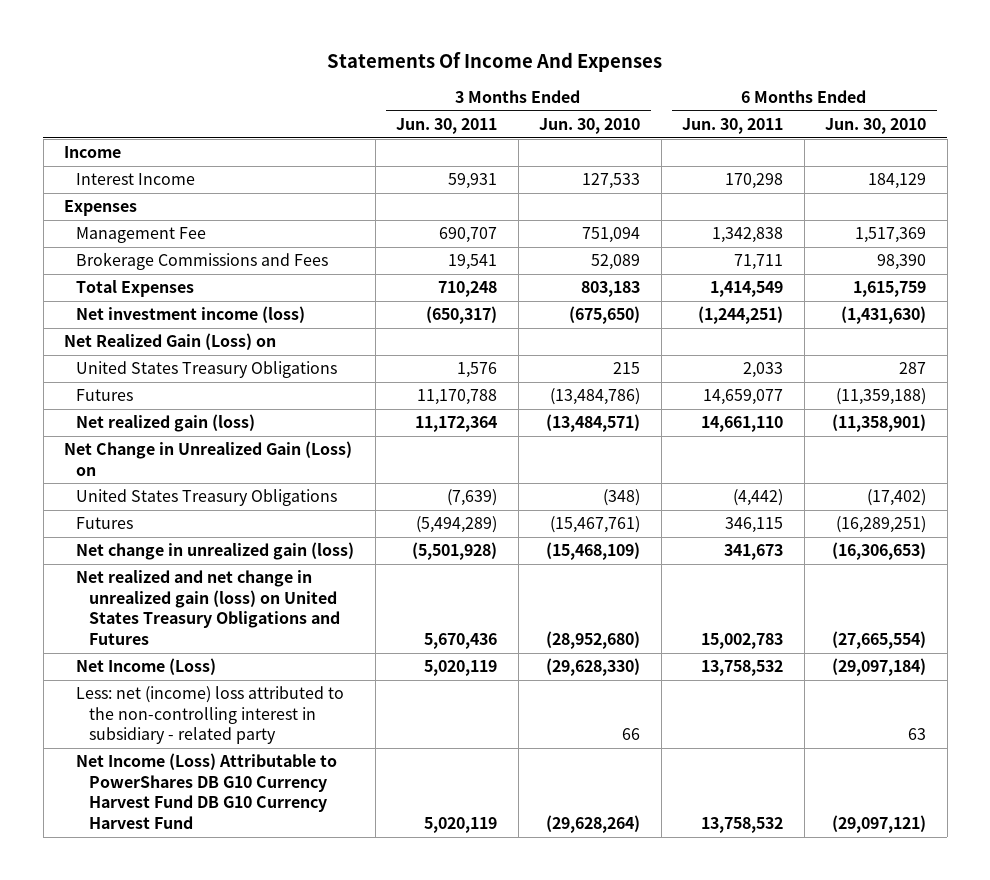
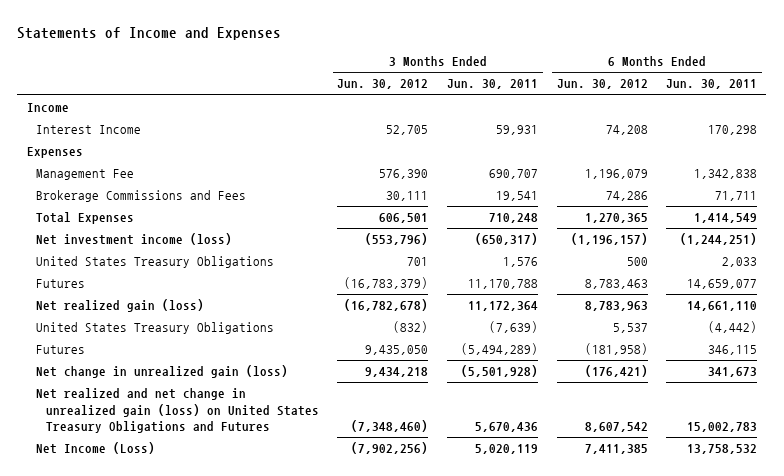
[327,51,663,72] Statements Of Income And Expenses -> [17,27,282,41] Statements of Income and Expenses
[539,117,641,134] Jun. 30, 2010 -> none
[825,117,927,134] Jun. 30, 2010 -> none
none -> [337,79,429,90] Jun. 30, 2012
none -> [556,79,648,90] Jun. 30, 2012
[64,333,277,351] Net Realized Gain (Loss) on -> none
[64,441,353,476] Net Change in Unrealized Gain (Loss) on -> none
[76,686,345,745] Less: net (income) loss attributed to the non-controlling interest in subsidiary - related party -> none
[76,753,338,829] Net Income (Loss) Attributable to PowerShares DB G10 Currency Harvest Fund DB G10 Currency Harvest Fund -> none

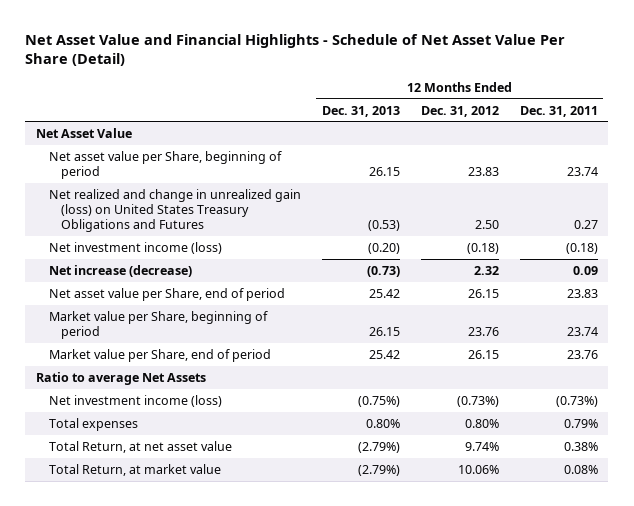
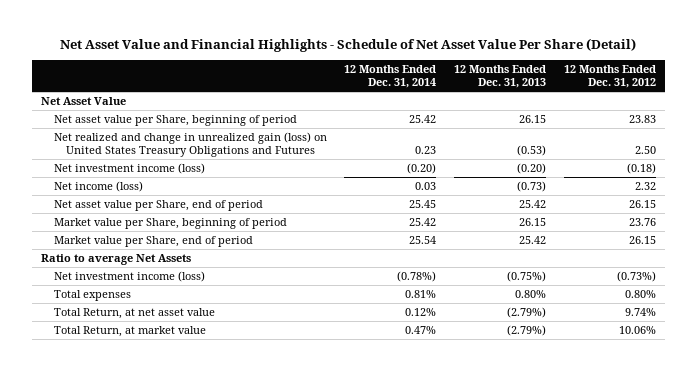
[519,105,598,117] Dec. 31, 2011 -> none
none -> [344,65,437,89] 12 Months Ended Dec. 31, 2014
[48,264,192,277] Net increase (decrease) -> [53,181,143,193] Net income (loss)

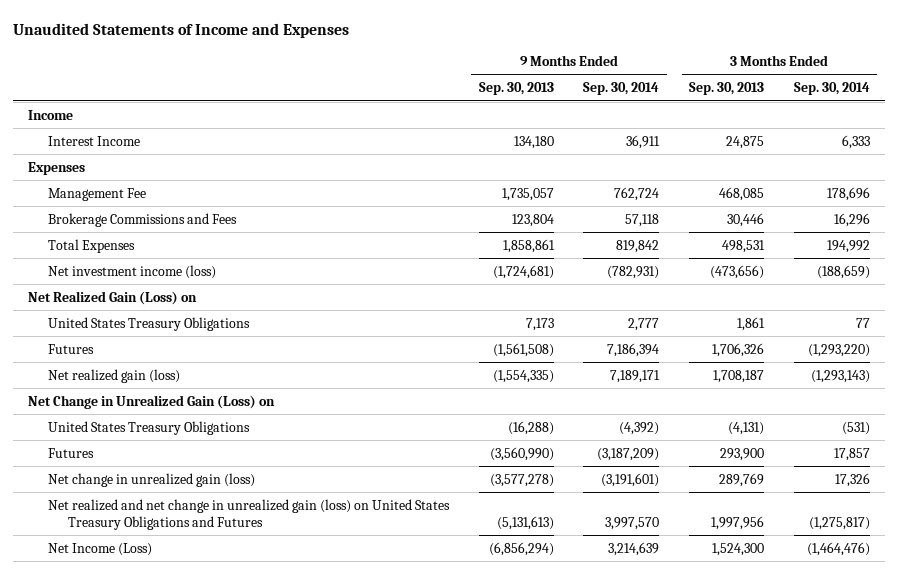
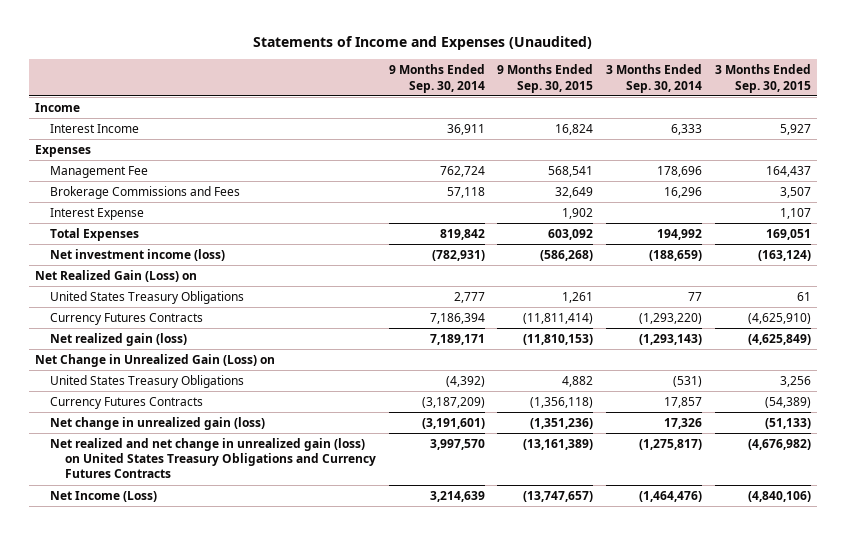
[13,22,350,38] Unaudited Statements of Income and Expenses -> [253,36,593,51] Statements of Income and Expenses (Unaudited)
[478,82,554,96] Sep. 30, 2013 -> none
[689,82,765,96] Sep. 30, 2013 -> none
none -> [497,64,594,93] 9 Months Ended Sep. 30, 2015
none -> [715,64,812,93] 3 Months Ended Sep. 30, 2015
none -> [49,207,144,220] Interest Expense
[48,343,95,354] Futures -> [49,312,203,325] Currency Futures Contracts
[48,447,95,458] Futures -> [49,396,203,409] Currency Futures Contracts
[48,498,451,530] Net realized and net change in unrealized gain (loss) on United States Treasury Obligations and Futures -> [49,437,376,479] Net realized and net change in unrealized gain (loss) on United States Treasury Obligations and Currency Futures Contracts

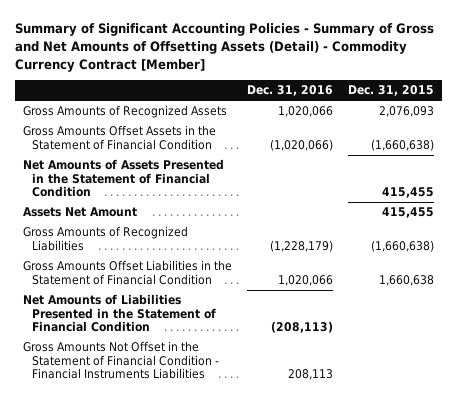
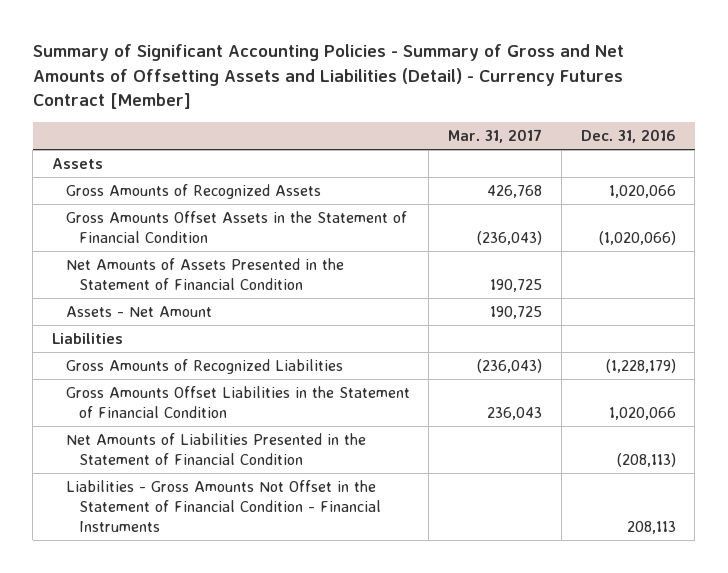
[15,23,435,72] Summary of Significant Accounting Policies - Summary of Gross and Net Amounts of Offsetting Assets (Detail) - Commodity Currency Contract [Member] -> [32,44,624,110] Summary of Significant Accounting Policies - Summary of Gross and Net Amounts of Offsetting Assets and Liabilities (Detail) - Currency Futures Contract [Member]
[348,85,435,97] Dec. 31, 2015 -> none
none -> [448,129,543,144] Mar. 31, 2017
none -> [51,158,103,170] Assets
[22,207,137,218] Assets Net Amount -> [65,306,212,318] Assets - Net Amount
none -> [51,333,123,345] Liabilities
[22,341,220,380] Gross Amounts Not Offset in the Statement of Financial Condition - Financial Instruments Liabilities -> [65,480,382,533] Liabilities - Gross Amounts Not Offset in the Statement of Financial Condition - Financial Instruments

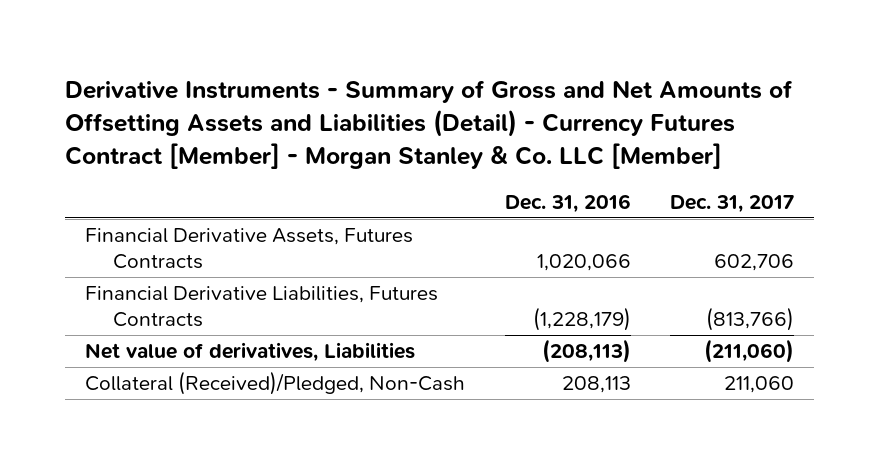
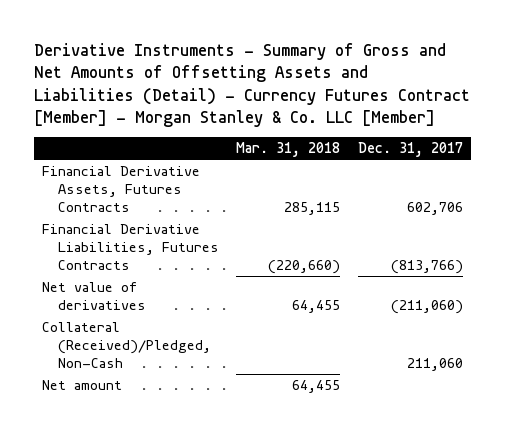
[504,193,631,213] Dec. 31, 2016 -> none
none -> [236,142,341,158] Mar. 31, 2018
[85,342,416,363] Net value of derivatives, Liabilities -> [42,282,147,310] Net value of derivatives
none -> [42,380,123,391] Net amount

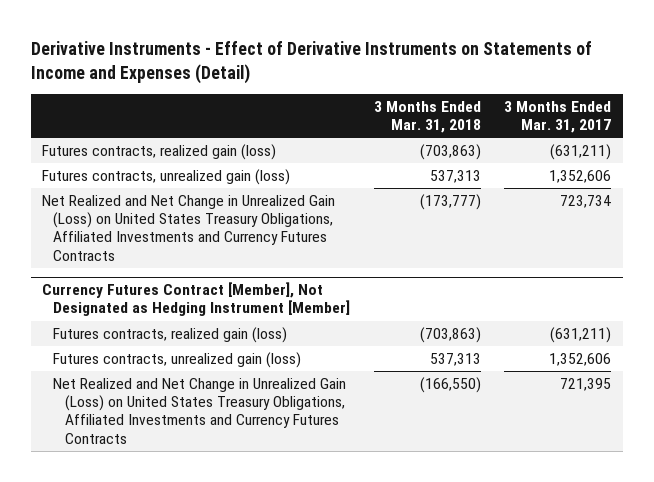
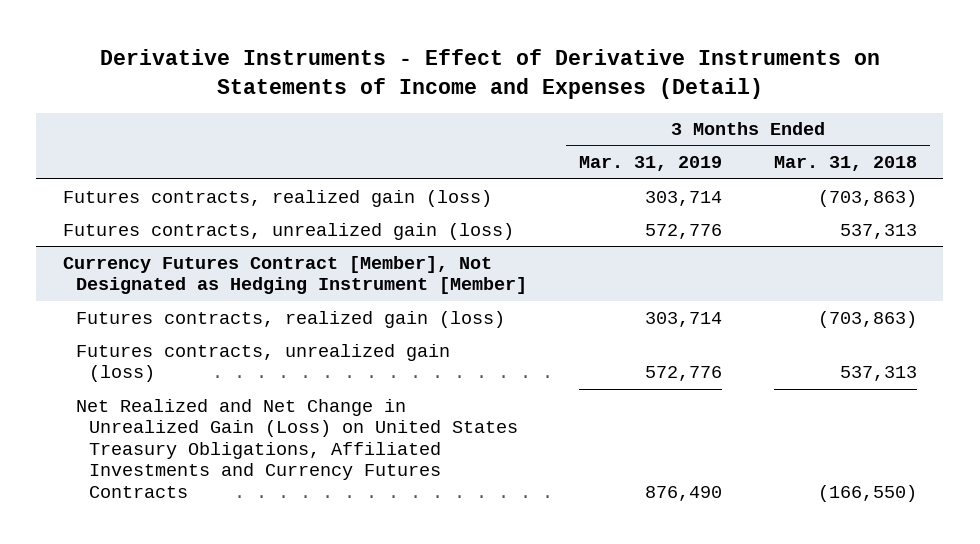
[504,101,612,134] 3 Months Ended Mar. 31, 2017 -> none
none -> [578,156,722,172] Mar. 31, 2019
[42,195,336,261] Net Realized and Net Change in Unrealized Gain (Loss) on United States Treasury Obligations, Affiliated Investments and Currency Futures Contracts -> none

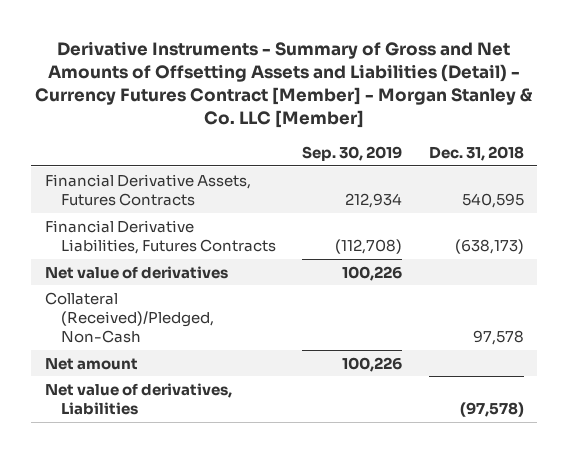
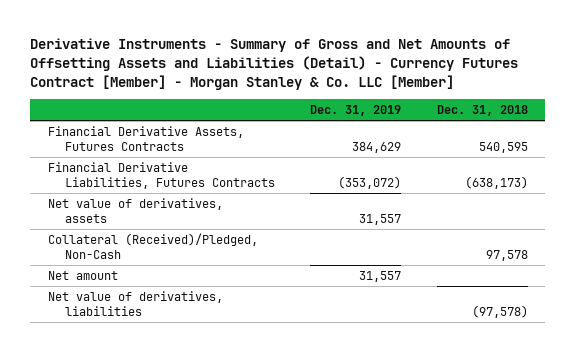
[302,146,403,162] Sep. 30, 2019 -> none
none -> [310,105,402,117] Dec. 31, 2019
[44,265,228,279] Net value of derivatives -> [47,198,223,223] Net value of derivatives, assets
[44,382,232,415] Net value of derivatives, Liabilities -> [47,291,223,316] Net value of derivatives, liabilities

